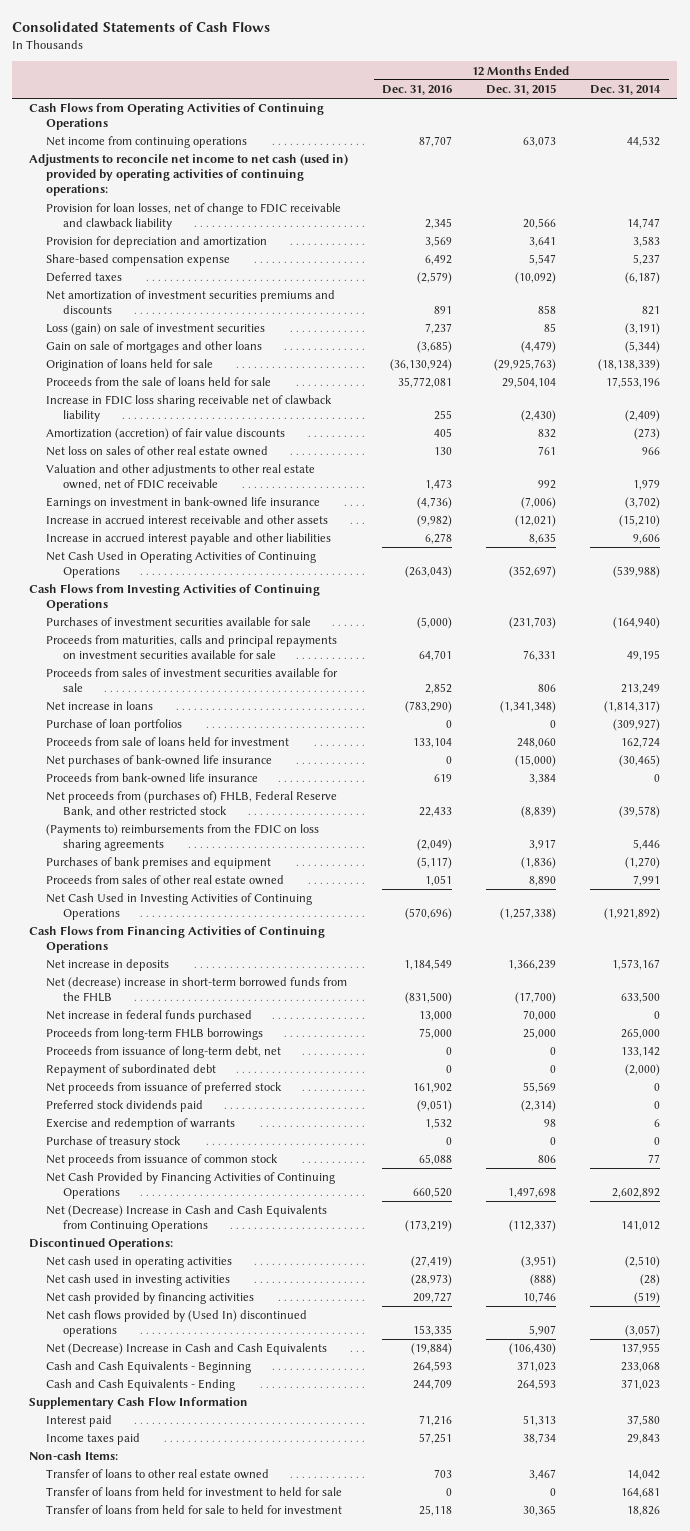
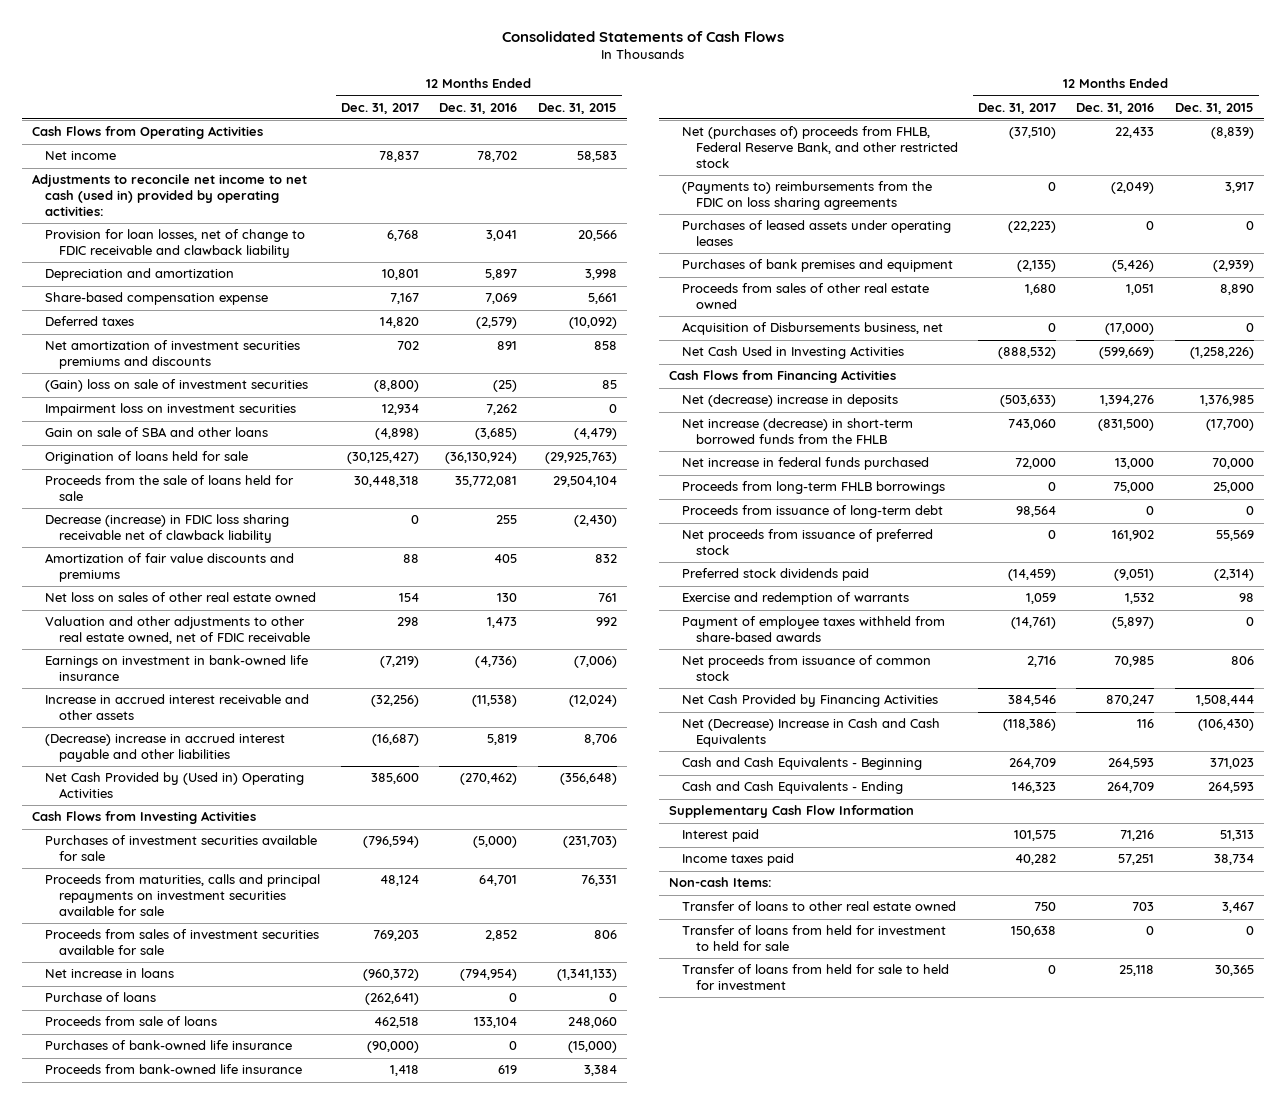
[590,85,662,96] Dec. 31, 2014 -> none
none -> [341,102,420,114] Dec. 31, 2017
[29,103,325,131] Cash Flows from Operating Activities of Continuing Operations -> [31,126,263,140] Cash Flows from Operating Activities
[45,136,247,149] Net income from continuing operations -> [45,151,117,161] Net income
[419,136,453,148] 87,707 -> [477,151,518,163] 78,702
[523,136,557,148] 63,073 -> [576,151,617,163] 58,583
[29,154,349,197] Adjustments to reconcile net income to net cash (used in) provided by operating activities of continuing operations: -> [31,174,307,216] Adjustments to reconcile net income to net cash (used in) provided by operating activities:
[425,218,453,230] 2,345 -> [486,230,518,242] 3,041
[45,236,267,249] Provision for depreciation and amortization -> [45,268,235,282] Depreciation and amortization
[425,236,453,248] 3,569 -> [485,269,518,281] 5,897
[529,237,557,248] 3,641 -> [584,269,617,281] 3,998
[425,255,453,266] 6,492 -> [485,293,518,305] 7,069
[529,254,557,266] 5,547 -> [587,293,617,305] 5,661
[45,323,265,336] Loss (gain) on sale of investment securities -> [45,379,309,393] (Gain) loss on sale of investment securities
[425,323,453,335] 7,237 -> [493,380,518,393] (25)
none -> [45,403,297,417] Impairment loss on investment securities
[45,341,262,354] Gain on sale of mortgages and other loans -> [45,427,269,438] Gain on sale of SBA and other loans
[45,395,332,423] Increase in FDIC loss sharing receivable net of clawback liability -> [45,514,290,544] Decrease (increase) in FDIC loss sharing receivable net of clawback liability
[45,428,285,441] Amortization (accretion) of fair value discounts -> [45,553,295,583] Amortization of fair value discounts and premiums
[417,515,453,528] (9,982) -> [472,695,518,708] (11,538)
[515,515,557,528] (12,021) -> [568,695,617,708] (12,024)
[45,533,331,546] Increase in accrued interest payable and other liabilities -> [45,733,286,763] (Decrease) increase in accrued interest payable and other liabilities
[425,533,453,545] 6,278 -> [487,734,518,746] 5,819
[529,533,557,545] 8,635 -> [583,734,617,746] 8,706
[45,551,316,579] Net Cash Used in Operating Activities of Continuing Operations -> [45,772,305,799] Net Cash Provided by (Used in) Operating Activities
[405,566,453,579] (263,043) -> [460,773,518,786] (270,462)
[509,566,557,579] (352,697) -> [559,773,617,786] (356,648)
[29,584,321,612] Cash Flows from Investing Activities of Continuing Operations -> [31,811,256,825] Cash Flows from Investing Activities
[405,701,453,714] (783,290) -> [460,969,518,982] (794,954)
[500,701,557,714] (1,341,348) -> [556,969,617,982] (1,341,133)
[45,719,182,732] Purchase of loan portfolios -> [45,992,157,1003] Purchase of loans
[45,737,289,747] Proceeds from sale of loans held for investment -> [45,1016,218,1027] Proceeds from sale of loans
[45,755,272,768] Net purchases of bank-owned life insurance -> [45,1040,293,1051] Purchases of bank-owned life insurance
[45,791,337,818] Net proceeds from (purchases of) FHLB, Federal Reserve Bank, and other restricted stock -> [682,126,958,168] Net (purchases of) proceeds from FHLB, Federal Reserve Bank, and other restricted stock
none -> [682,220,952,247] Purchases of leased assets under operating leases
[417,857,453,870] (5,117) -> [1112,260,1155,273] (5,426)
[521,857,557,870] (1,836) -> [1212,260,1254,273] (2,939)
none -> [682,322,944,336] Acquisition of Disbursements business, net
[45,893,312,921] Net Cash Used in Investing Activities of Continuing Operations -> [682,346,905,360] Net Cash Used in Investing Activities
[405,908,453,921] (570,696) -> [1099,347,1155,360] (599,669)
[500,908,557,921] (1,257,338) -> [1189,347,1254,360] (1,258,226)
[29,926,326,954] Cash Flows from Financing Activities of Continuing Operations -> [668,370,896,384] Cash Flows from Financing Activities
[45,959,169,972] Net increase in deposits -> [682,394,899,408] Net (decrease) increase in deposits
[404,959,453,971] 1,184,549 -> [1100,395,1155,407] 1,394,276
[508,960,557,971] 1,366,239 -> [1199,395,1254,407] 1,376,985
[45,977,347,1003] Net (decrease) increase in short-term borrowed funds from the FHLB -> [682,418,914,445] Net increase (decrease) in short-term borrowed funds from the FHLB
[45,1064,216,1077] Repayment of subordinated debt -> none
[45,1046,281,1059] Proceeds from issuance of long-term debt, net -> [682,505,944,519] Proceeds from issuance of long-term debt
[45,1136,181,1149] Purchase of treasury stock -> none
[45,1205,327,1233] Net (Decrease) Increase in Cash and Cash Equivalents from Continuing Operations -> none
[29,1238,174,1251] Discontinued Operations: -> none
[45,1256,232,1269] Net cash used in operating activities -> none
[45,1274,230,1287] Net cash used in investing activities -> none
[45,1292,254,1305] Net cash provided by financing activities -> none
[45,1310,307,1338] Net cash flows provided by (Used In) discontinued operations -> none
none -> [682,616,946,643] Payment of employee taxes withheld from share-based awards
[419,1154,453,1166] 65,088 -> [1114,656,1155,668] 70,985
[45,1172,335,1200] Net Cash Provided by Financing Activities of Continuing Operations -> [682,694,939,708] Net Cash Provided by Financing Activities
[413,1187,453,1199] 660,520 -> [1106,695,1155,707] 870,247
[508,1187,557,1199] 1,497,698 -> [1195,695,1254,707] 1,508,444
[411,1343,453,1356] (19,884) -> [1137,719,1155,729] 116
[413,1379,453,1391] 244,709 -> [1107,782,1155,794] 264,709

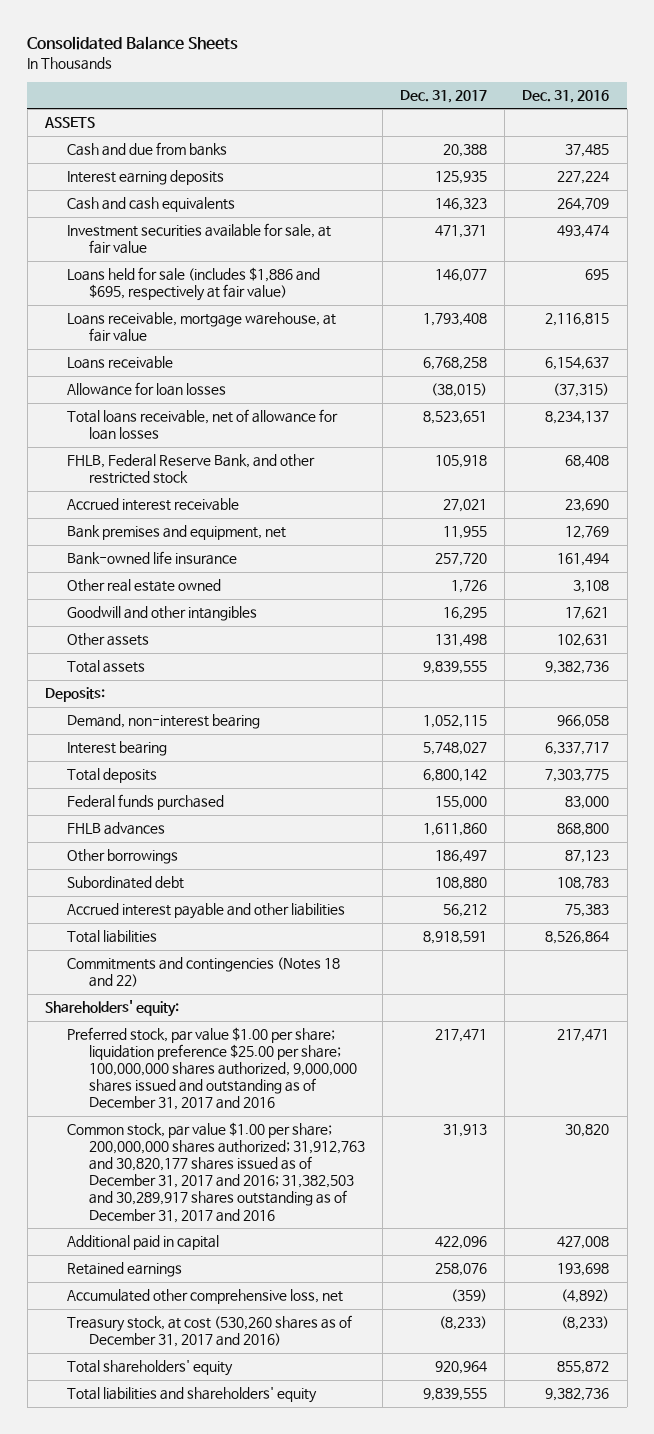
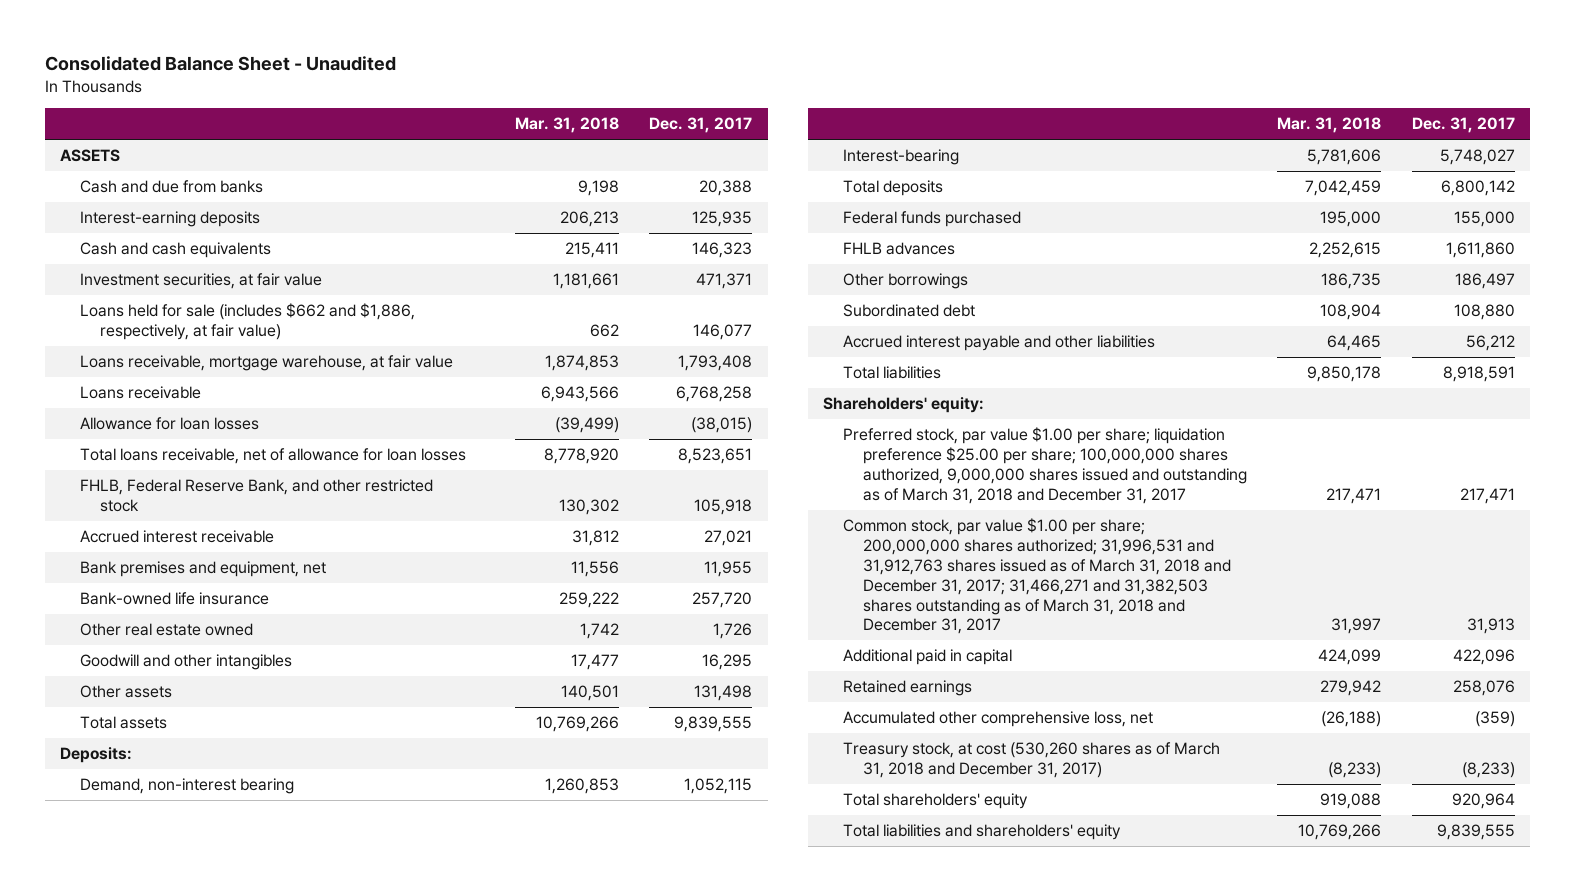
[27,36,239,51] Consolidated Balance Sheets -> [45,56,397,72] Consolidated Balance Sheet - Unaudited
[522,90,610,104] Dec. 31, 2016 -> none
none -> [514,117,619,134] Mar. 31, 2018
[66,170,224,186] Interest earning deposits -> [80,211,261,228] Interest-earning deposits
[66,223,331,255] Investment securities available for sale, at fair value -> [80,273,323,290] Investment securities, at fair value
[66,267,320,302] Loans held for sale (includes $1,886 and $695, respectively at fair value) -> [80,303,416,341] Loans held for sale (includes $662 and $1,886, respectively, at fair value)
[66,741,167,757] Interest bearing -> [842,149,959,166] Interest-bearing
[66,957,340,988] Commitments and contingencies (Notes 18 and 22) -> none
[66,1027,357,1111] Preferred stock, par value $1.00 per share; liquidation preference $25.00 per share; 100,000,000 shares authorized, 9,000,000 shares issued and outstanding as of December 31, 2017 and 2016 -> [842,427,1247,504] Preferred stock, par value $1.00 per share; liquidation preference $25.00 per share; 100,000,000 shares authorized, 9,000,000 shares issued and outstanding as of March 31, 2018 and December 31, 2017
[66,1122,365,1223] Common stock, par value $1.00 per share; 200,000,000 shares authorized; 31,912,763 and 30,820,177 shares issued as of December 31, 2017 and 2016; 31,382,503 and 30,289,917 shares outstanding as of December 31, 2017 and 2016 -> [842,518,1231,635] Common stock, par value $1.00 per share; 200,000,000 shares authorized; 31,996,531 and 31,912,763 shares issued as of March 31, 2018 and December 31, 2017; 31,466,271 and 31,382,503 shares outstanding as of March 31, 2018 and December 31, 2017
[66,1315,352,1348] Treasury stock, at cost (530,260 shares as of December 31, 2017 and 2016) -> [842,742,1220,779] Treasury stock, at cost (530,260 shares as of March 31, 2018 and December 31, 2017)

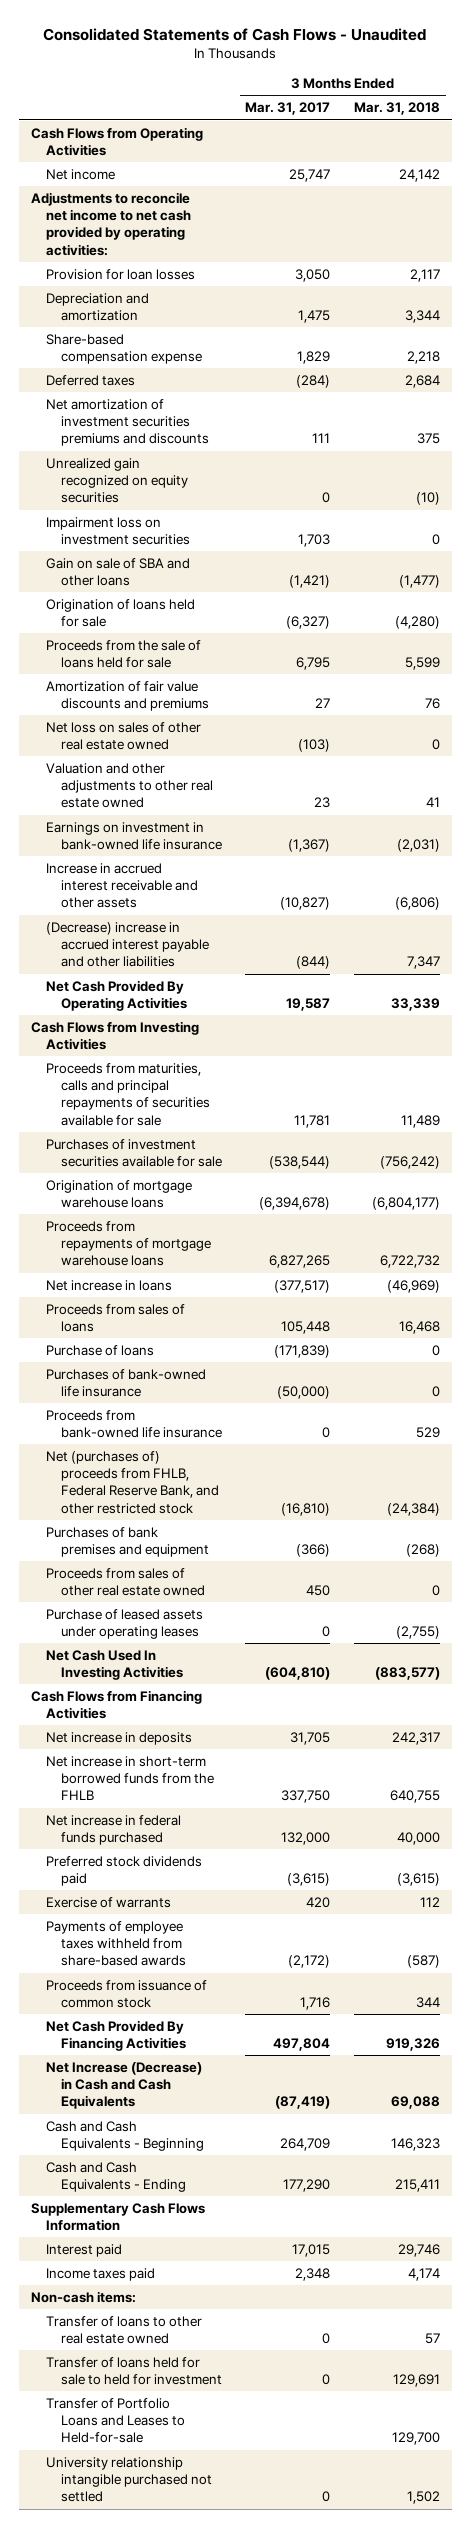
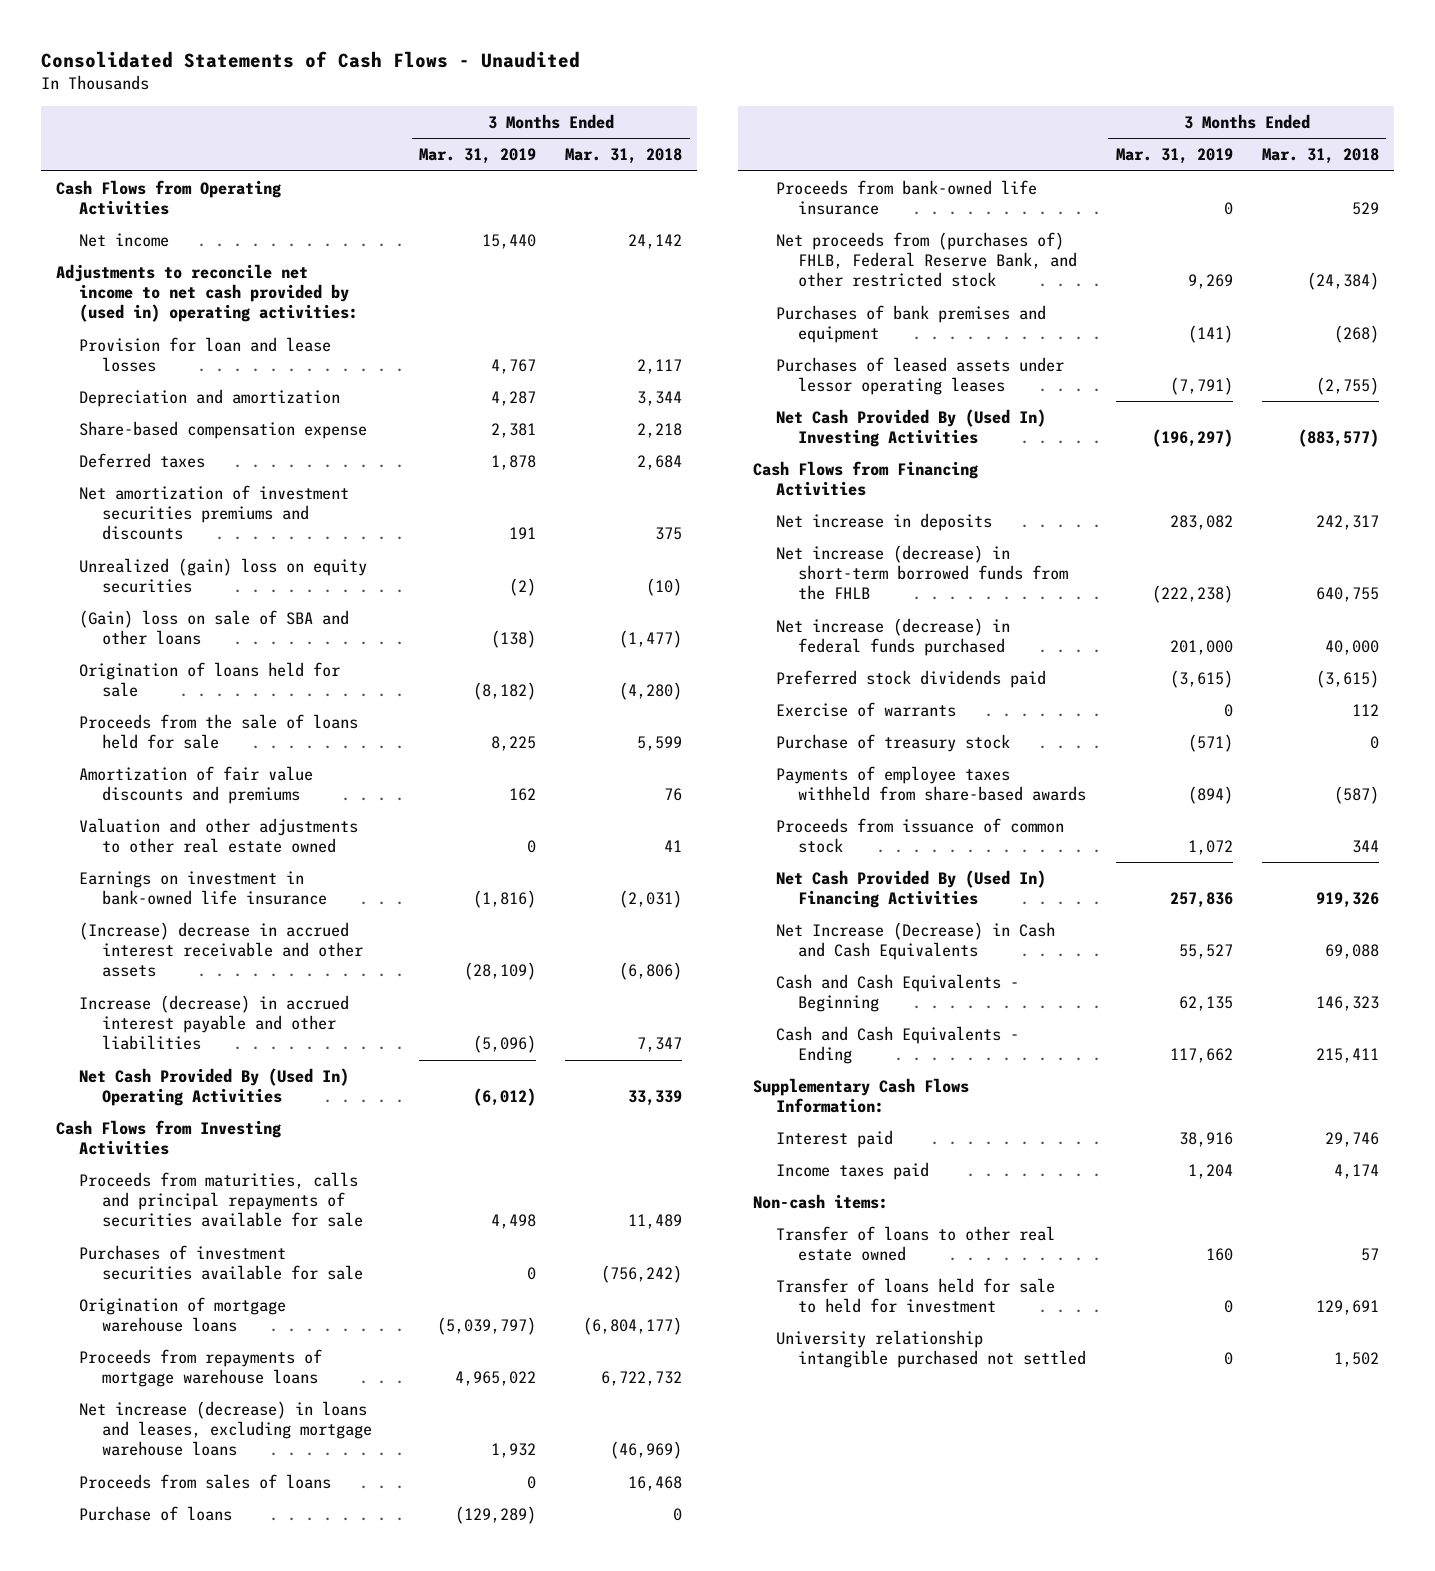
[245,102,331,116] Mar. 31, 2017 -> none
none -> [418,148,536,165] Mar. 31, 2019
[30,191,191,256] Adjustments to reconcile net income to net cash provided by operating activities: -> [56,263,358,323] Adjustments to reconcile net income to net cash provided by (used in) operating activities:
[45,268,195,280] Provision for loan losses -> [78,336,331,373] Provision for loan and lease losses
[45,516,191,546] Impairment loss on investment securities -> none
[45,457,189,504] Unrealized gain recognized on equity securities -> [78,557,367,594] Unrealized (gain) loss on equity securities
[45,557,190,587] Gain on sale of SBA and other loans -> [78,609,349,646] (Gain) loss on sale of SBA and other loans
[45,721,201,751] Net loss on sales of other real estate owned -> none
[45,862,199,909] Increase in accrued interest receivable and other assets -> [78,921,363,978] (Increase) decrease in accrued interest receivable and other assets
[45,921,210,968] (Decrease) increase in accrued interest payable and other liabilities -> [78,994,349,1051] Increase (decrease) in accrued interest payable and other liabilities
[45,979,188,1012] Net Cash Provided By Operating Activities -> [78,1067,349,1107] Net Cash Provided By (Used In) Operating Activities
[45,1279,172,1291] Net increase in loans -> [78,1400,372,1457] Net increase (decrease) in loans and leases, excluding mortgage warehouse loans
[45,1368,206,1398] Purchases of bank-owned life insurance -> none
[45,1450,220,1514] Net (purchases of) proceeds from FHLB, Federal Reserve Bank, and other restricted stock -> [775,231,1078,288] Net proceeds from (purchases of) FHLB, Federal Reserve Bank, and other restricted stock
[45,1567,206,1597] Proceeds from sales of other real estate owned -> none
[45,1608,203,1640] Purchase of leased assets under operating leases -> [775,356,1064,396] Purchases of leased assets under lessor operating leases
[45,1649,184,1681] Net Cash Used In Investing Activities -> [775,408,1046,448] Net Cash Provided By (Used In) Investing Activities
[45,1755,215,1801] Net increase in short-term borrowed funds from the FHLB -> [775,544,1069,601] Net increase (decrease) in short-term borrowed funds from the FHLB
[45,1814,181,1846] Net increase in federal funds purchased -> [775,617,1010,657] Net increase (decrease) in federal funds purchased
none -> [775,733,1010,752] Purchase of treasury stock
[45,2019,187,2052] Net Cash Provided By Financing Activities -> [775,869,1046,909] Net Cash Provided By (Used In) Financing Activities
[30,2202,205,2232] Supplementary Cash Flows Information -> [752,1077,969,1114] Supplementary Cash Flows Information:
[45,2397,186,2444] Transfer of Portfolio Loans and Leases to Held-for-sale -> none

